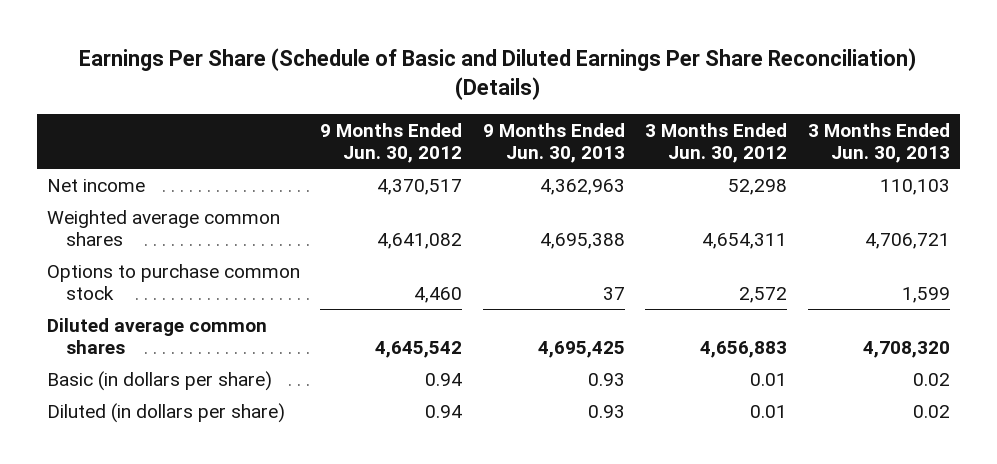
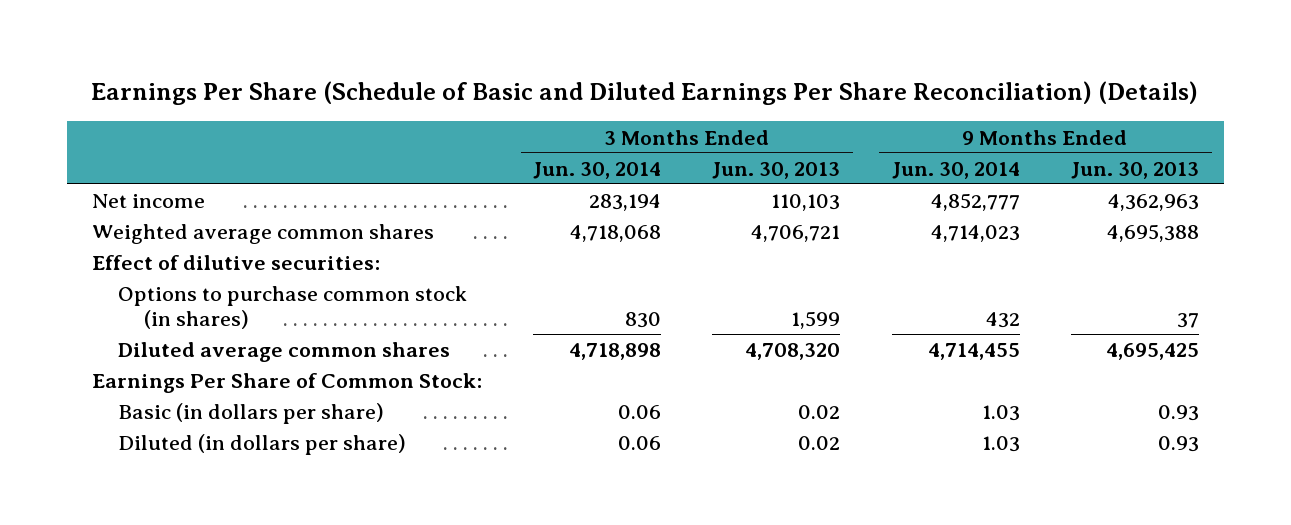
[320,122,463,163] 9 Months Ended Jun. 30, 2012 -> none
[645,122,788,163] 3 Months Ended Jun. 30, 2012 -> none
none -> [533,161,662,179] Jun. 30, 2014
none -> [891,161,1020,179] Jun. 30, 2014
none -> [92,255,381,271] Effect of dilutive securities:
[46,263,300,300] Options to purchase common stock -> [118,286,468,330] Options to purchase common stock (in shares)
none -> [92,373,483,394] Earnings Per Share of Common Stock:

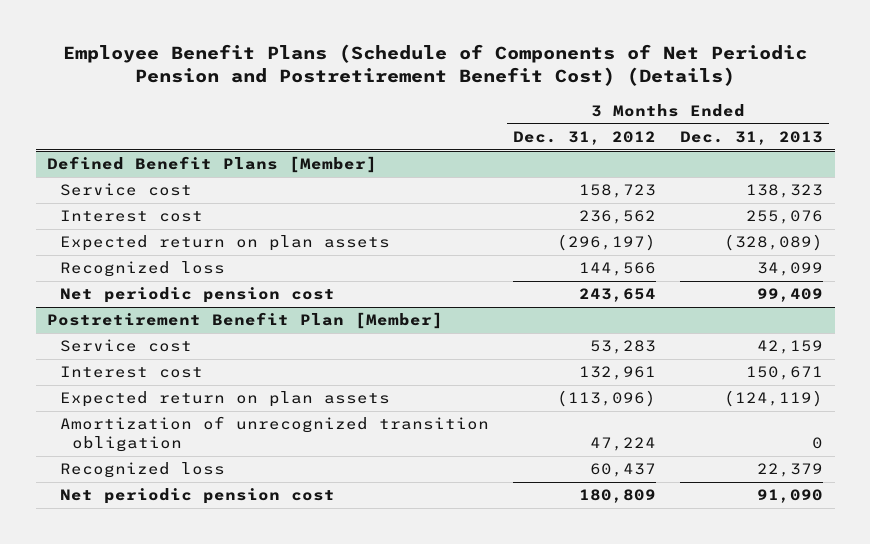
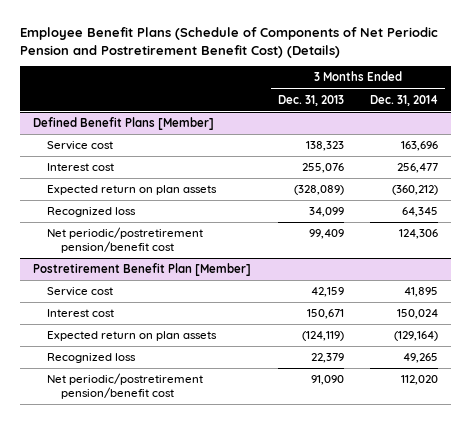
[512,130,656,145] Dec. 31, 2012 -> none
none -> [370,94,439,106] Dec. 31, 2014
[59,287,335,304] Net periodic pension cost -> [47,227,204,254] Net periodic/postretirement pension/benefit cost
[59,416,489,453] Amortization of unrecognized transition obligation -> none
[59,488,335,505] Net periodic pension cost -> [47,373,204,400] Net periodic/postretirement pension/benefit cost

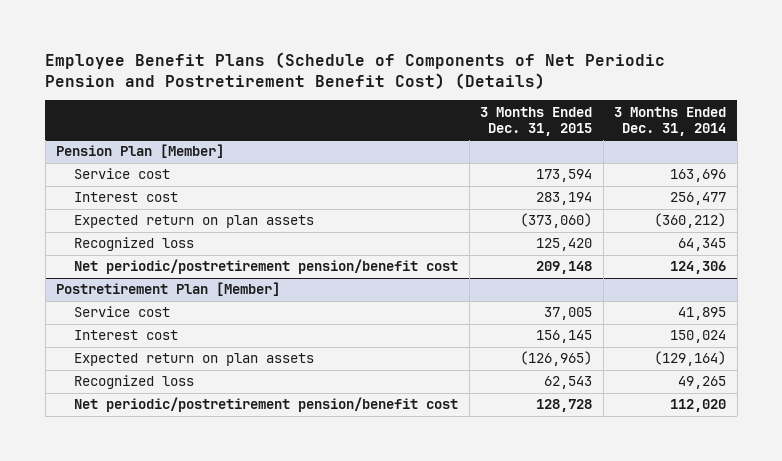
[277,94,344,106] Dec. 31, 2013 -> none
none -> [480,106,593,136] 3 Months Ended Dec. 31, 2015
[32,117,214,131] Defined Benefit Plans [Member] -> [56,144,225,159] Pension Plan [Member]
[32,263,251,277] Postretirement Benefit Plan [Member] -> [56,282,281,297] Postretirement Plan [Member]

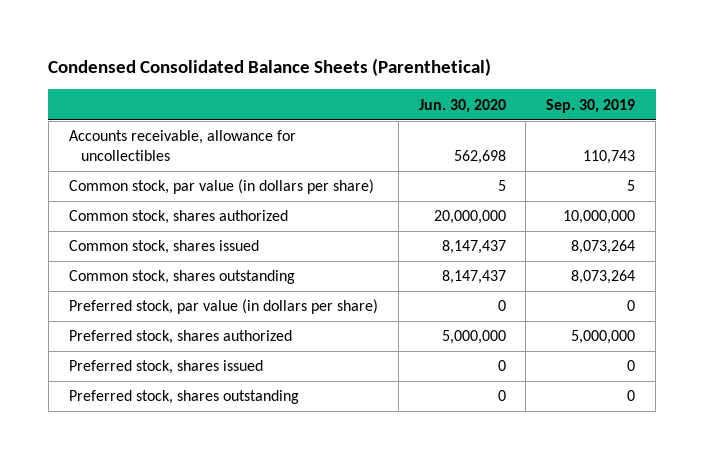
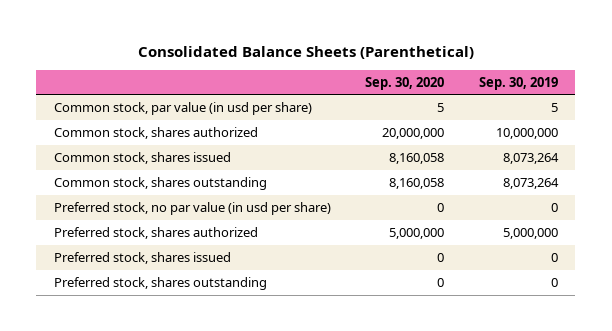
[48,58,492,77] Condensed Consolidated Balance Sheets (Parenthetical) -> [137,45,474,59] Consolidated Balance Sheets (Parenthetical)
[418,98,506,113] Jun. 30, 2020 -> none
none -> [365,76,445,90] Sep. 30, 2020
[68,130,296,161] Accounts receivable, allowance for uncollectibles -> none
[68,179,374,195] Common stock, par value (in dollars per share) -> [53,102,312,116] Common stock, par value (in usd per share)
[68,299,378,315] Preferred stock, par value (in dollars per share) -> [53,202,331,216] Preferred stock, no par value (in usd per share)

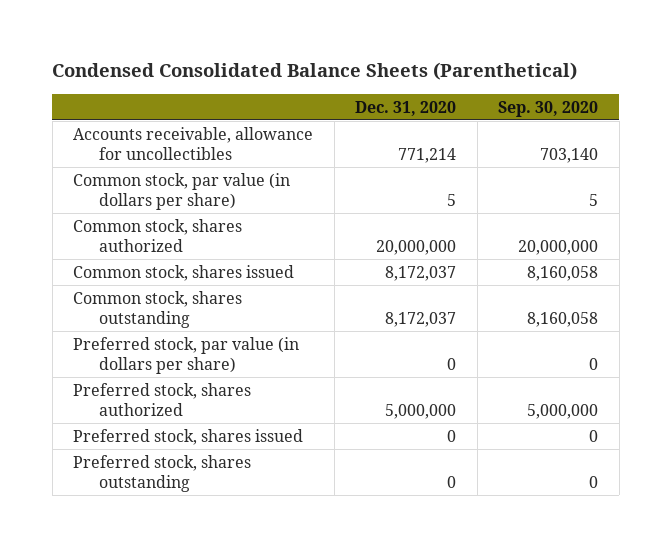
[137,45,474,59] Consolidated Balance Sheets (Parenthetical) -> [52,62,578,81] Condensed Consolidated Balance Sheets (Parenthetical)
[478,76,558,90] Sep. 30, 2019 -> none
none -> [355,100,457,116] Dec. 31, 2020
none -> [73,126,314,161] Accounts receivable, allowance for uncollectibles
[53,102,312,116] Common stock, par value (in usd per share) -> [73,172,291,211] Common stock, par value (in dollars per share)
[53,202,331,216] Preferred stock, no par value (in usd per share) -> [73,336,300,375] Preferred stock, par value (in dollars per share)

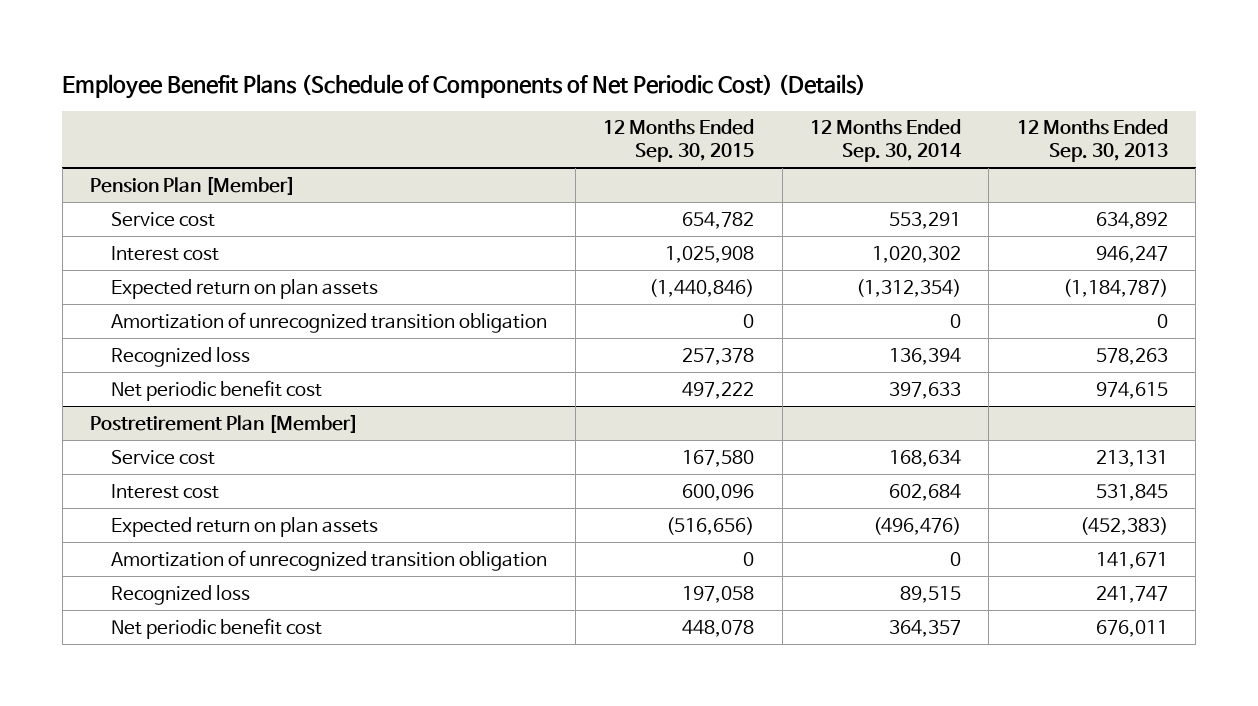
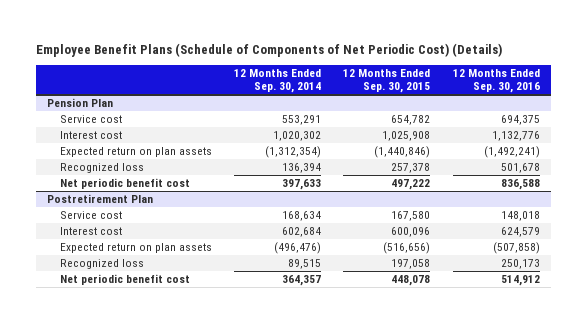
[1016,119,1168,163] 12 Months Ended Sep. 30, 2013 -> none
none -> [452,69,540,94] 12 Months Ended Sep. 30, 2016
[89,175,295,195] Pension Plan [Member] -> [47,98,114,108] Pension Plan
[111,311,548,333] Amortization of unrecognized transition obligation -> none
[89,413,358,433] Postretirement Plan [Member] -> [47,194,154,204] Postretirement Plan
[111,549,548,571] Amortization of unrecognized transition obligation -> none

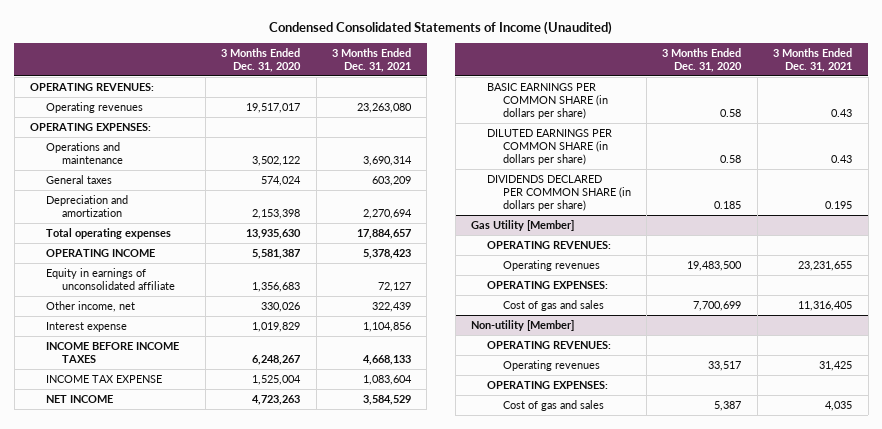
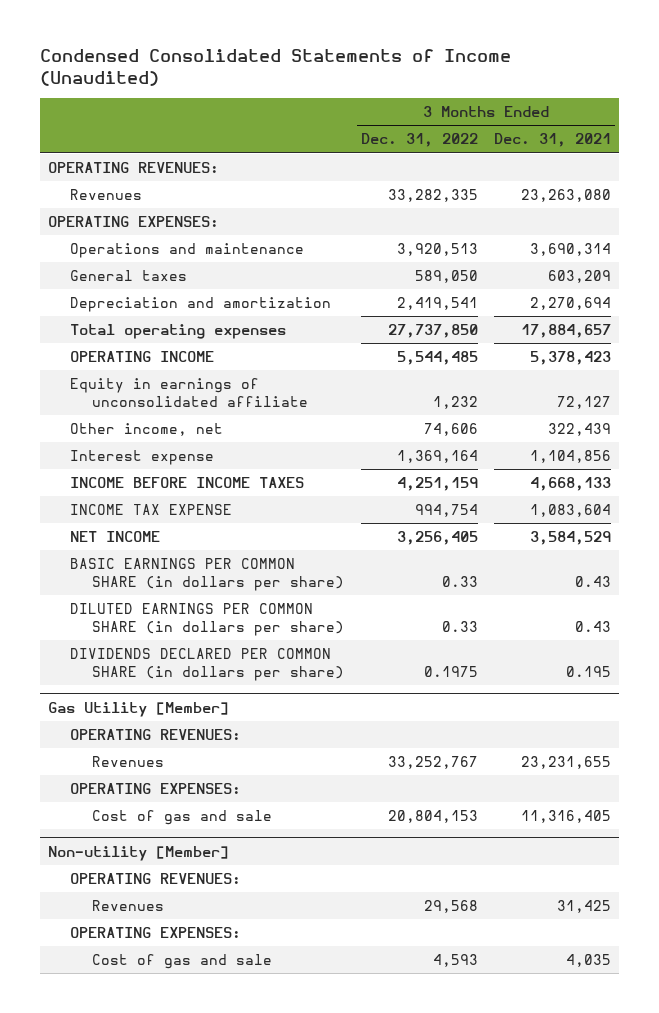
[221,47,302,72] 3 Months Ended Dec. 31, 2020 -> none
none -> [360,133,478,148] Dec. 31, 2022
[45,102,143,114] Operating revenues -> [70,189,143,201] Revenues
[502,260,600,272] Operating revenues -> [92,756,165,768] Revenues
[502,300,604,312] Cost of gas and sales -> [92,810,273,826] Cost of gas and sale
[502,360,600,372] Operating revenues -> [92,900,165,912] Revenues
[502,400,604,412] Cost of gas and sales -> [92,954,273,970] Cost of gas and sale

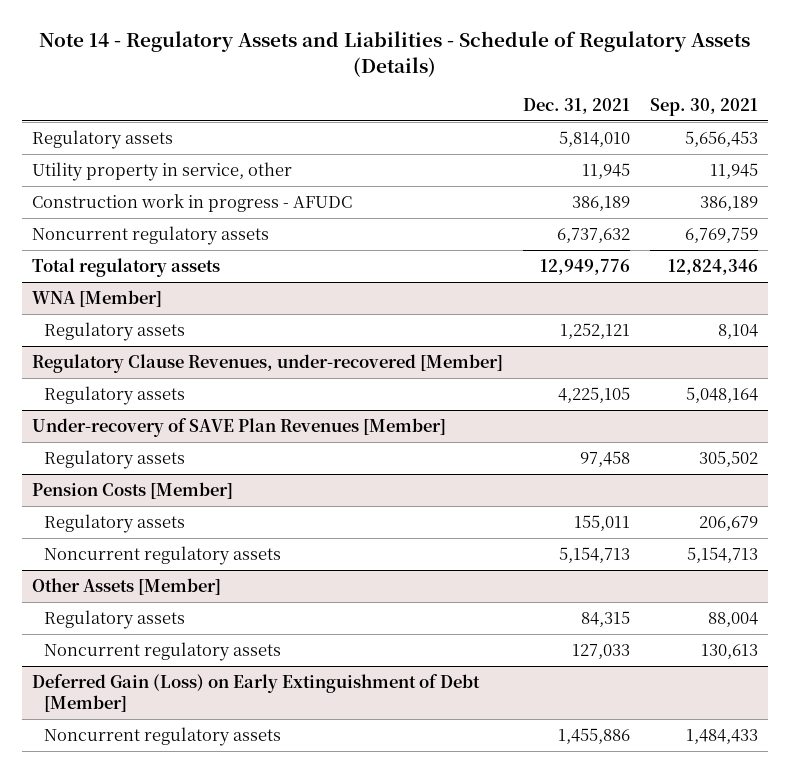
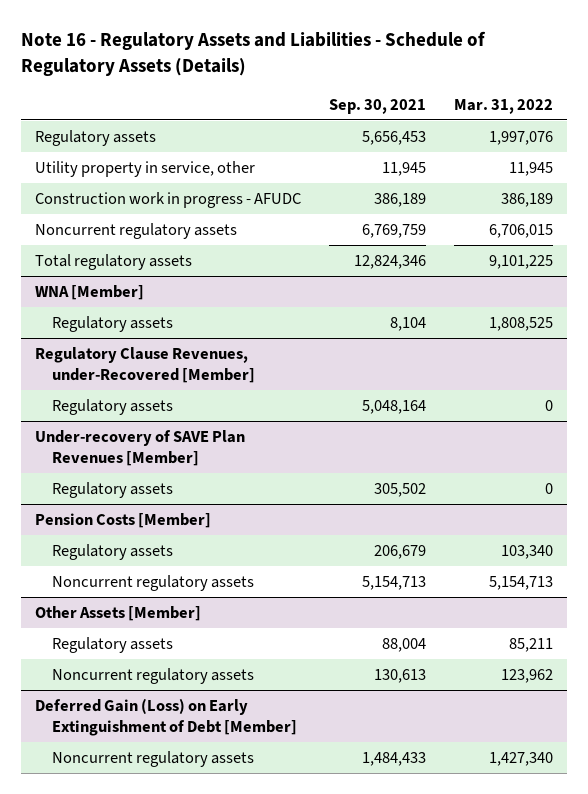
[39,31,751,77] Note 14 - Regulatory Assets and Liabilities - Schedule of Regulatory Assets (Details) -> [20,31,486,77] Note 16 - Regulatory Assets and Liabilities - Schedule of Regulatory Assets (Details)
[523,97,631,114] Dec. 31, 2021 -> none
none -> [453,98,553,114] Mar. 31, 2022
[31,353,503,373] Regulatory Clause Revenues, under-recovered [Member] -> [34,347,255,384] Regulatory Clause Revenues, under-Recovered [Member]

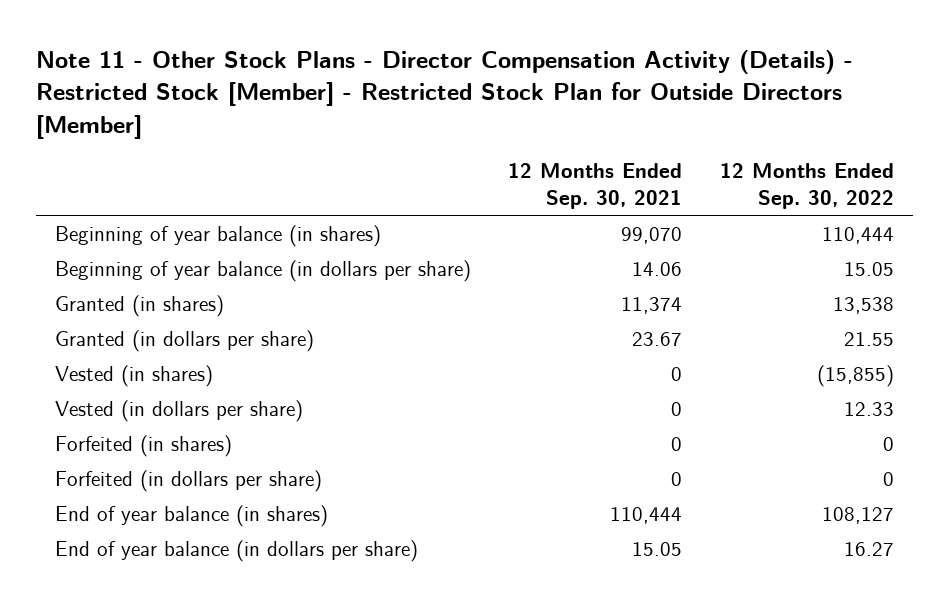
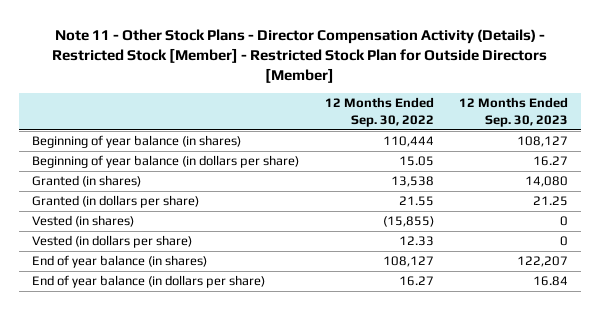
[508,163,683,210] 12 Months Ended Sep. 30, 2021 -> none
none -> [459,97,569,127] 12 Months Ended Sep. 30, 2023
[54,434,232,457] Forfeited (in shares) -> none
[54,469,322,492] Forfeited (in dollars per share) -> none

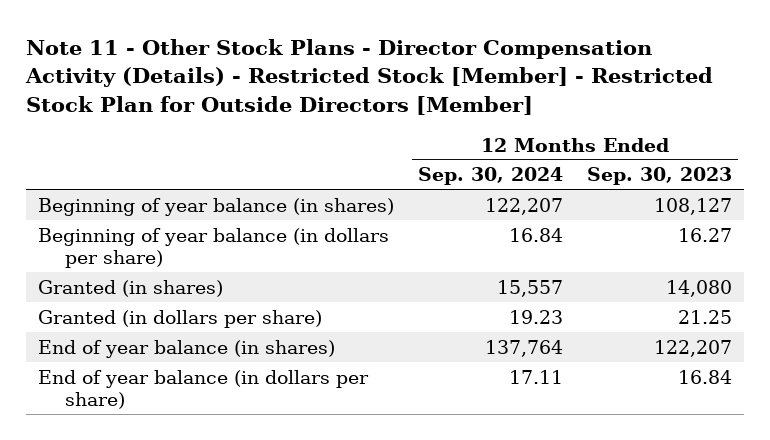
[324,97,434,127] 12 Months Ended Sep. 30, 2022 -> none
none -> [418,167,564,186] Sep. 30, 2024
[32,215,135,228] Vested (in shares) -> none
[32,235,193,249] Vested (in dollars per share) -> none

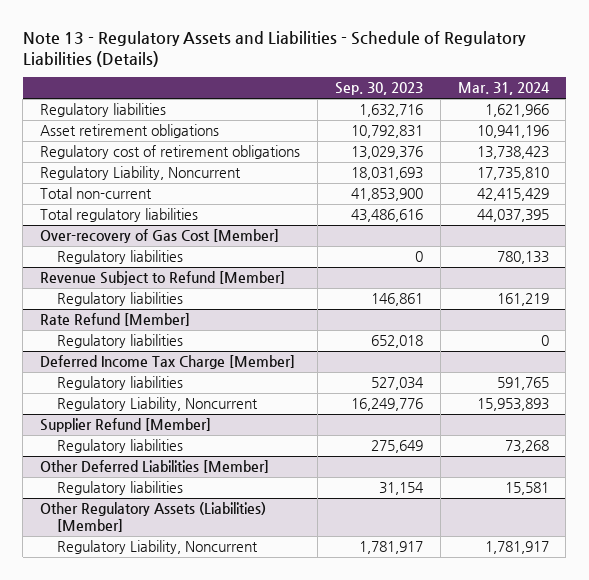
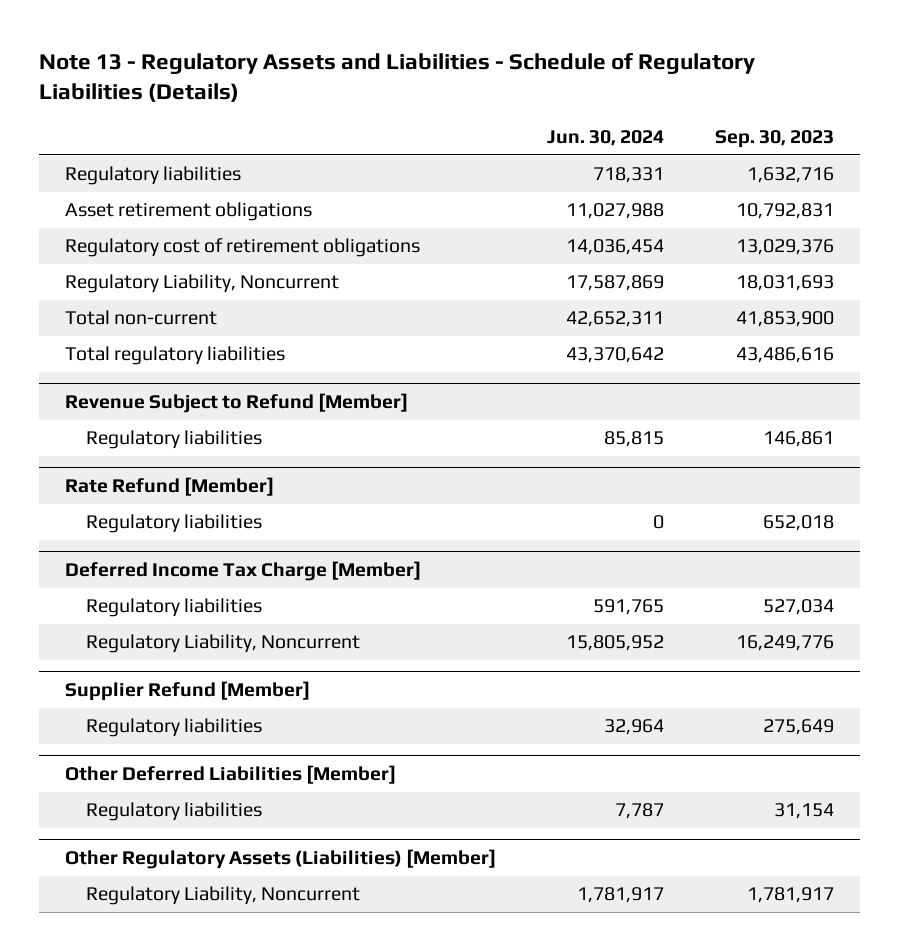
[457,82,550,96] Mar. 31, 2024 -> none
none -> [546,130,664,147] Jun. 30, 2024
[40,229,280,244] Over-recovery of Gas Cost [Member] -> none
[57,250,184,265] Regulatory liabilities -> none

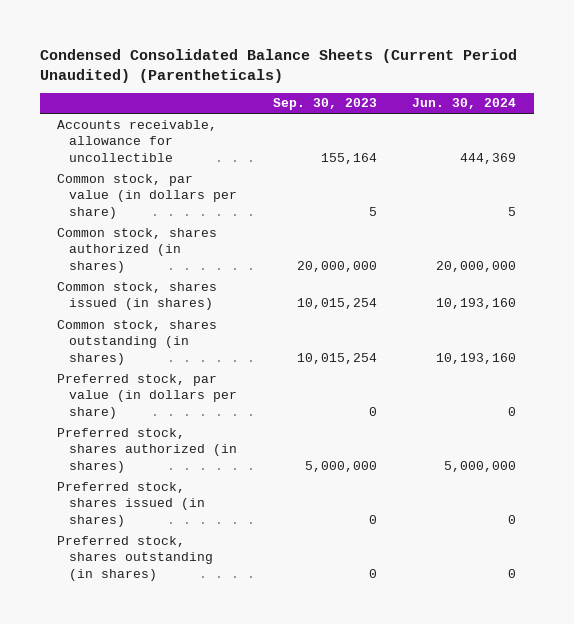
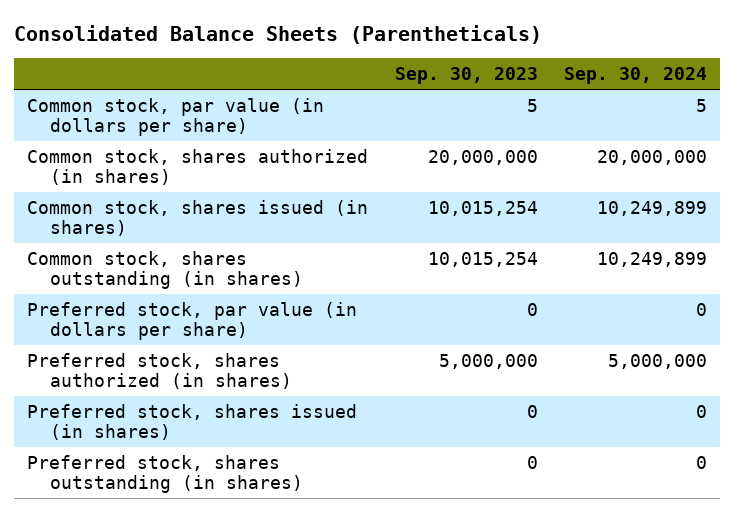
[39,48,517,83] Condensed Consolidated Balance Sheets (Current Period Unaudited) (Parentheticals) -> [13,24,542,44] Consolidated Balance Sheets (Parentheticals)
[412,98,517,110] Jun. 30, 2024 -> none
none -> [564,66,708,84] Sep. 30, 2024
[57,119,218,163] Accounts receivable, allowance for uncollectible -> none

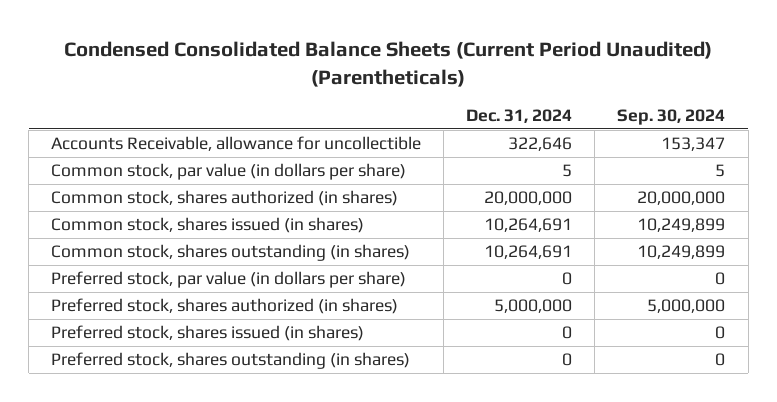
[13,24,542,44] Consolidated Balance Sheets (Parentheticals) -> [64,41,713,87] Condensed Consolidated Balance Sheets (Current Period Unaudited) (Parentheticals)
[394,66,538,84] Sep. 30, 2023 -> none
none -> [466,108,573,123] Dec. 31, 2024
none -> [51,136,422,152] Accounts Receivable, allowance for uncollectible

